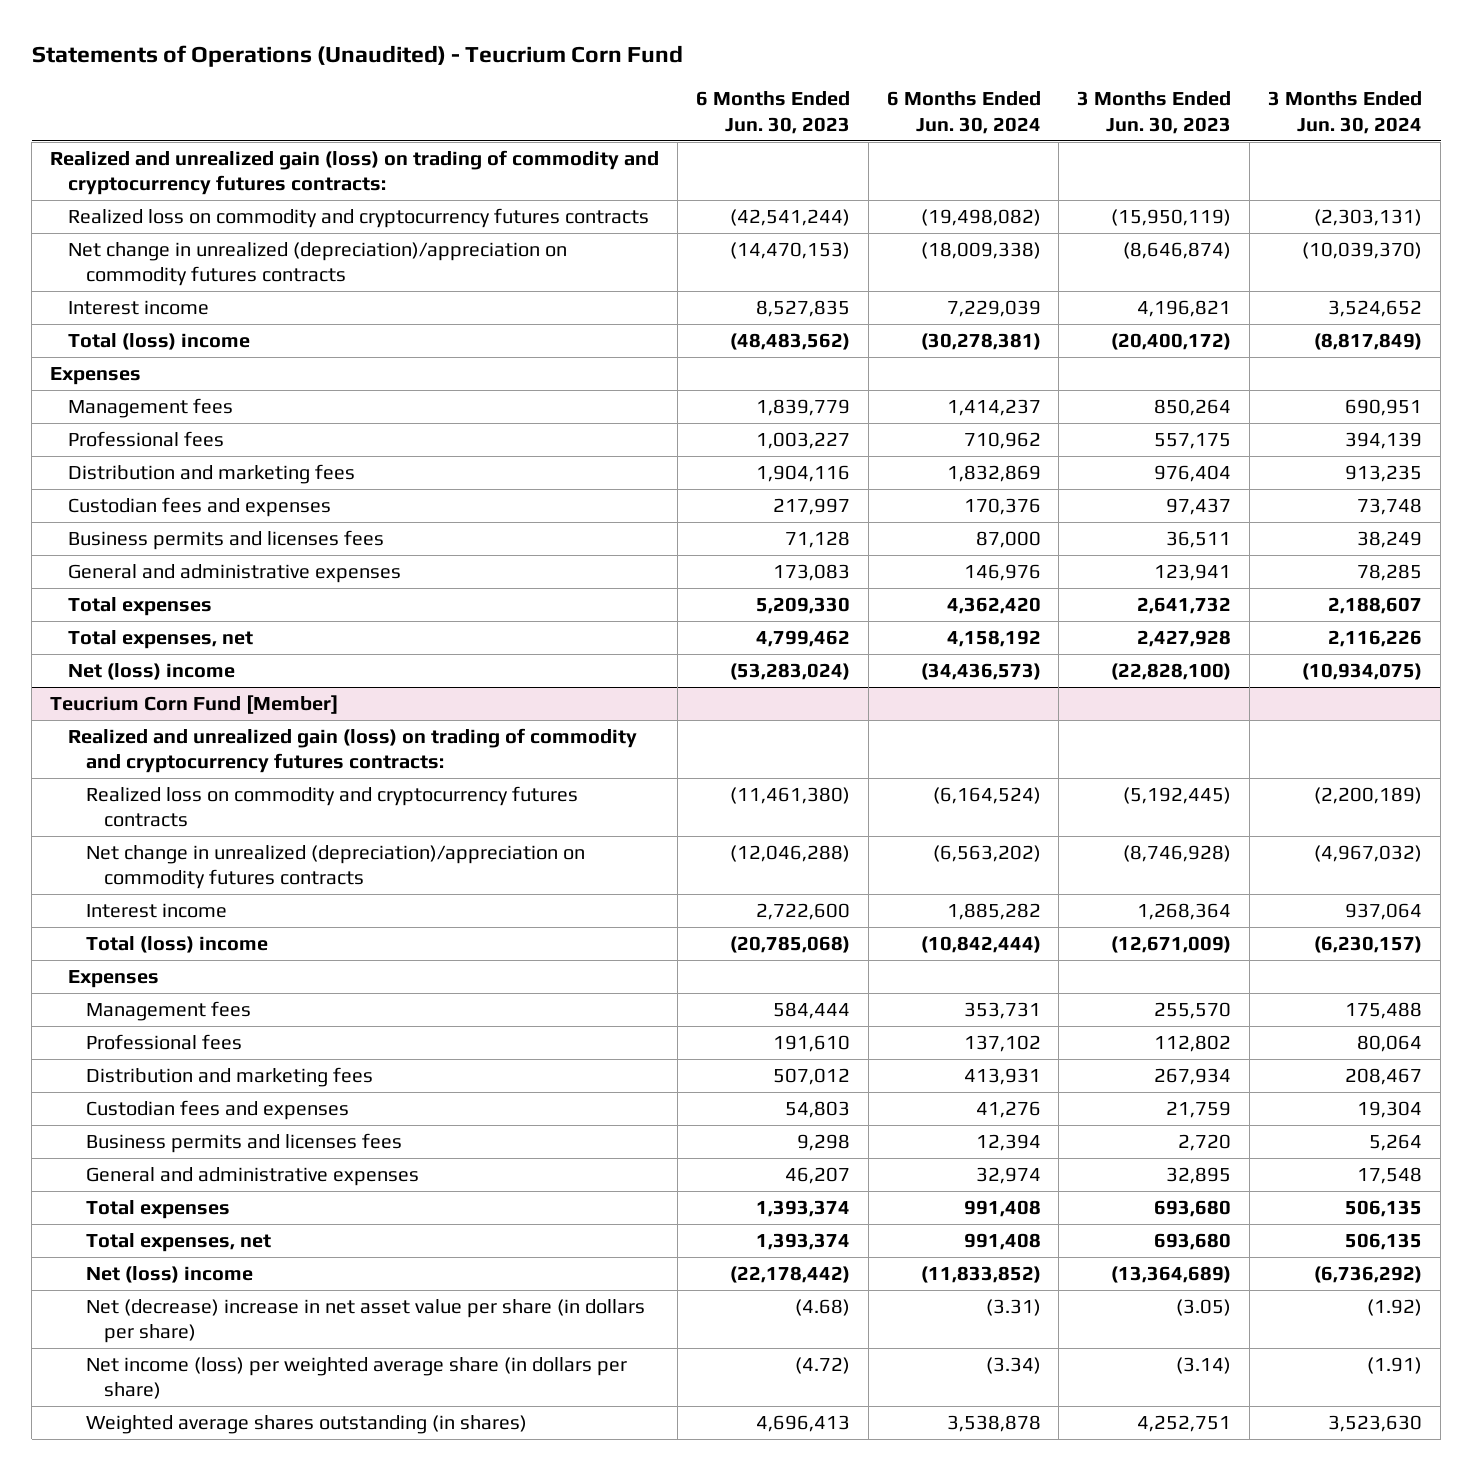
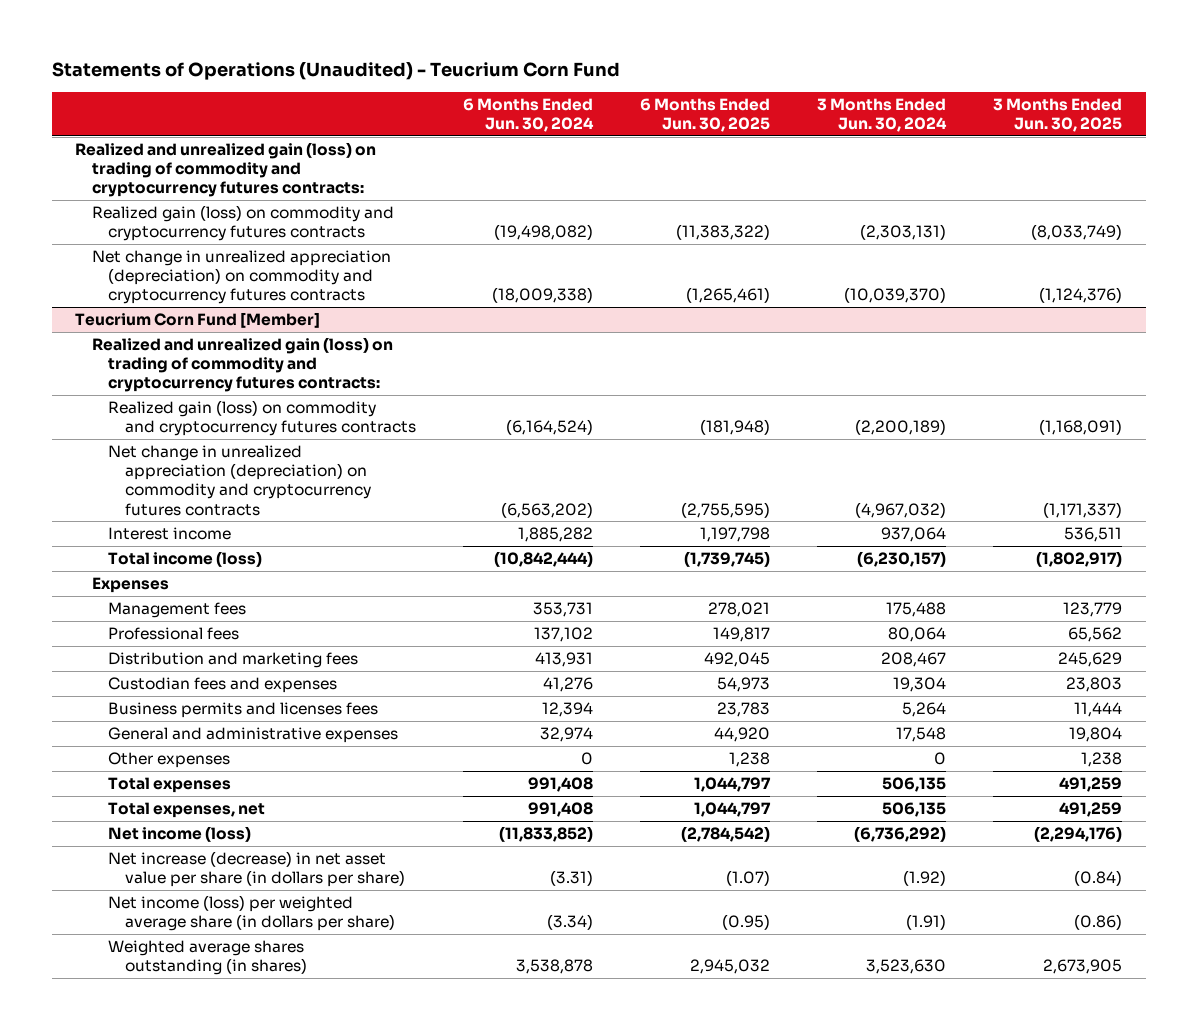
[695,91,850,134] 6 Months Ended Jun. 30, 2023 -> none
[1077,91,1232,134] 3 Months Ended Jun. 30, 2023 -> none
none -> [639,97,770,132] 6 Months Ended Jun. 30, 2025
none -> [993,97,1123,132] 3 Months Ended Jun. 30, 2025
[67,300,209,316] Interest income -> none
[67,333,250,351] Total (loss) income -> none
[49,367,141,386] Expenses -> none
[67,398,233,419] Management fees -> none
[67,431,224,448] Professional fees -> none
[67,464,355,485] Distribution and marketing fees -> none
[67,497,331,518] Custodian fees and expenses -> none
[67,530,384,551] Business permits and licenses fees -> none
[67,564,401,584] General and administrative expenses -> none
[67,597,212,617] Total expenses -> none
[67,630,253,650] Total expenses, net -> none
[67,663,235,681] Net (loss) income -> none
[67,208,649,229] Realized loss on commodity and cryptocurrency futures contracts -> [91,205,394,242] Realized gain (loss) on commodity and cryptocurrency futures contracts
[67,242,567,287] Net change in unrealized (depreciation)/appreciation on commodity futures contracts -> [91,250,391,305] Net change in unrealized appreciation (depreciation) on commodity and cryptocurrency futures contracts
[85,786,578,828] Realized loss on commodity and cryptocurrency futures contracts -> [108,400,416,437] Realized gain (loss) on commodity and cryptocurrency futures contracts
[85,845,585,890] Net change in unrealized (depreciation)/appreciation on commodity futures contracts -> [108,445,371,516] Net change in unrealized appreciation (depreciation) on commodity and cryptocurrency futures contracts
[85,936,268,954] Total (loss) income -> [108,551,263,568] Total income (loss)
none -> [108,752,231,769] Other expenses
[85,1266,253,1284] Net (loss) income -> [108,826,252,843] Net income (loss)
[85,1299,645,1344] Net (decrease) increase in net asset value per share (in dollars per share) -> [108,851,405,888] Net increase (decrease) in net asset value per share (in dollars per share)

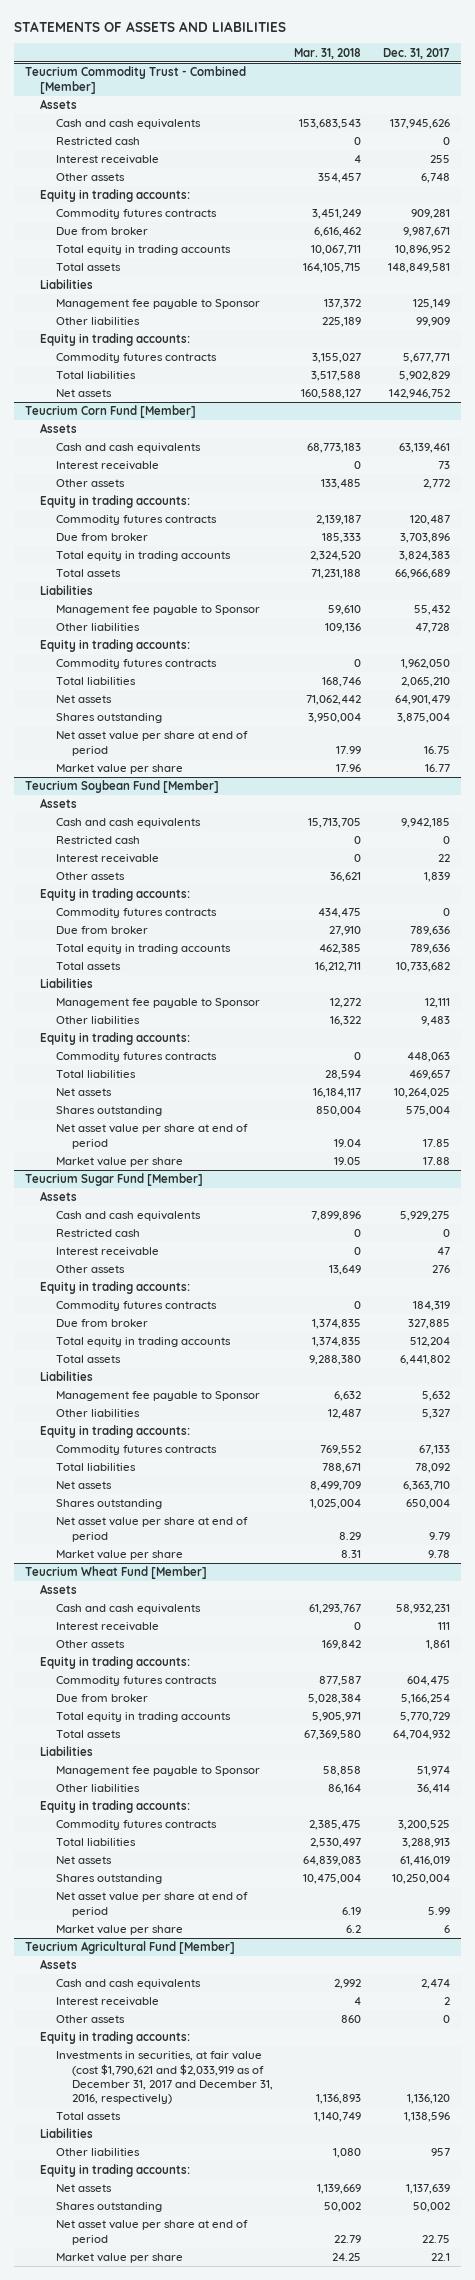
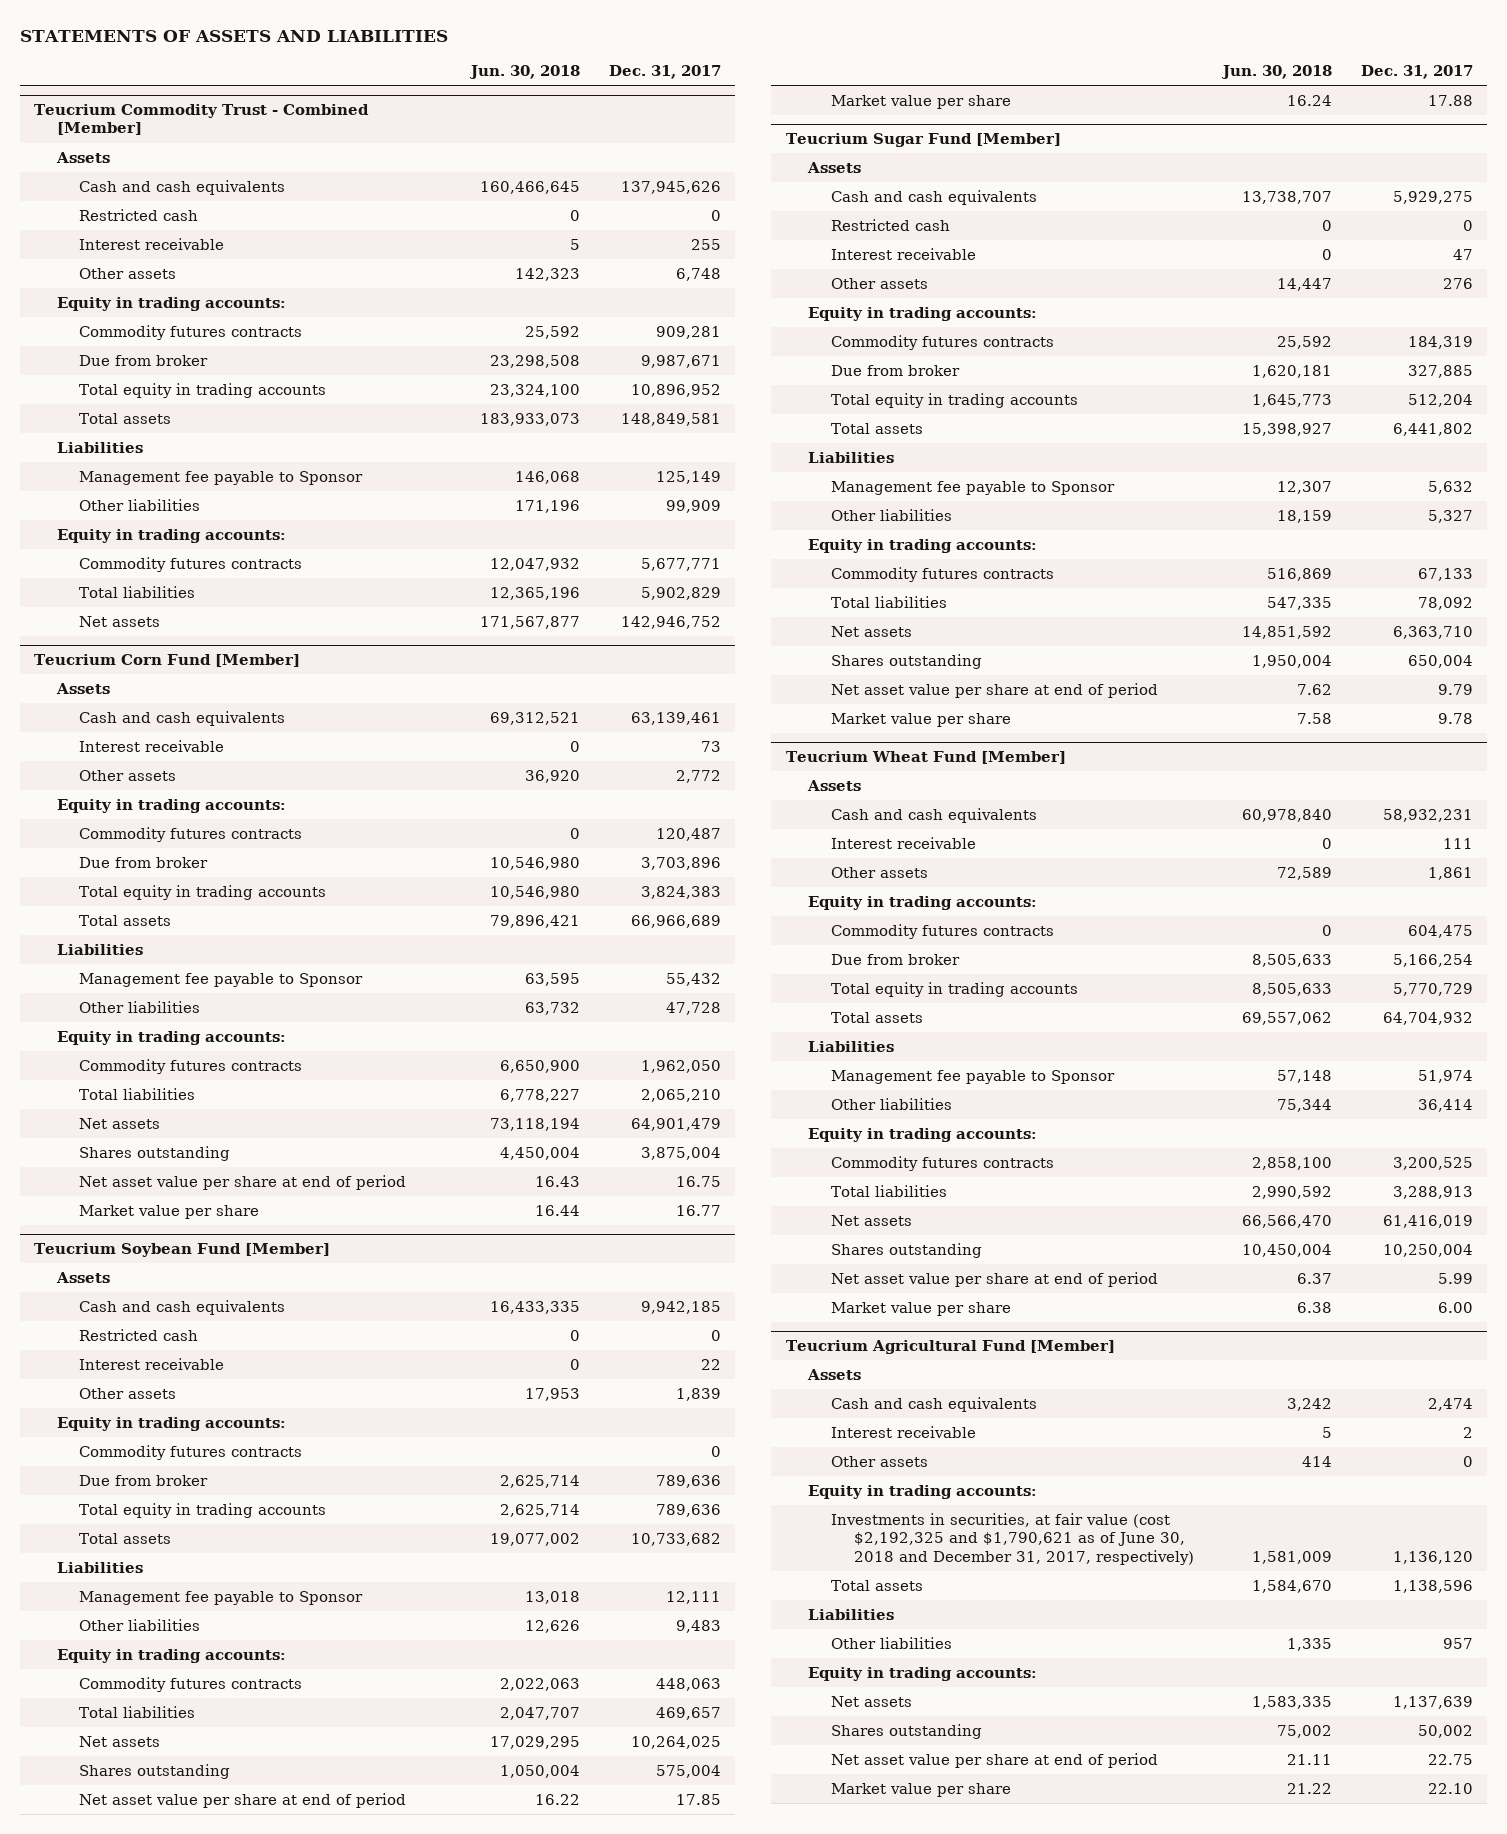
[294,47,362,59] Mar. 31, 2018 -> none
none -> [468,65,580,80] Jun. 30, 2018
[444,1925,451,1934] 6 -> [1437,1301,1473,1313] 6.00
[56,2051,273,2105] Investments in securities, at fair value (cost $1,790,621 and $2,033,919 as of December 31, 2017 and December 31, 2016, respectively) -> [831,1512,1194,1565] Investments in securities, at fair value (cost $2,192,325 and $1,790,621 as of June 30, 2018 and December 31, 2017, respectively)
[431,2253,451,2262] 22.1 -> [1427,1782,1473,1794] 22.10

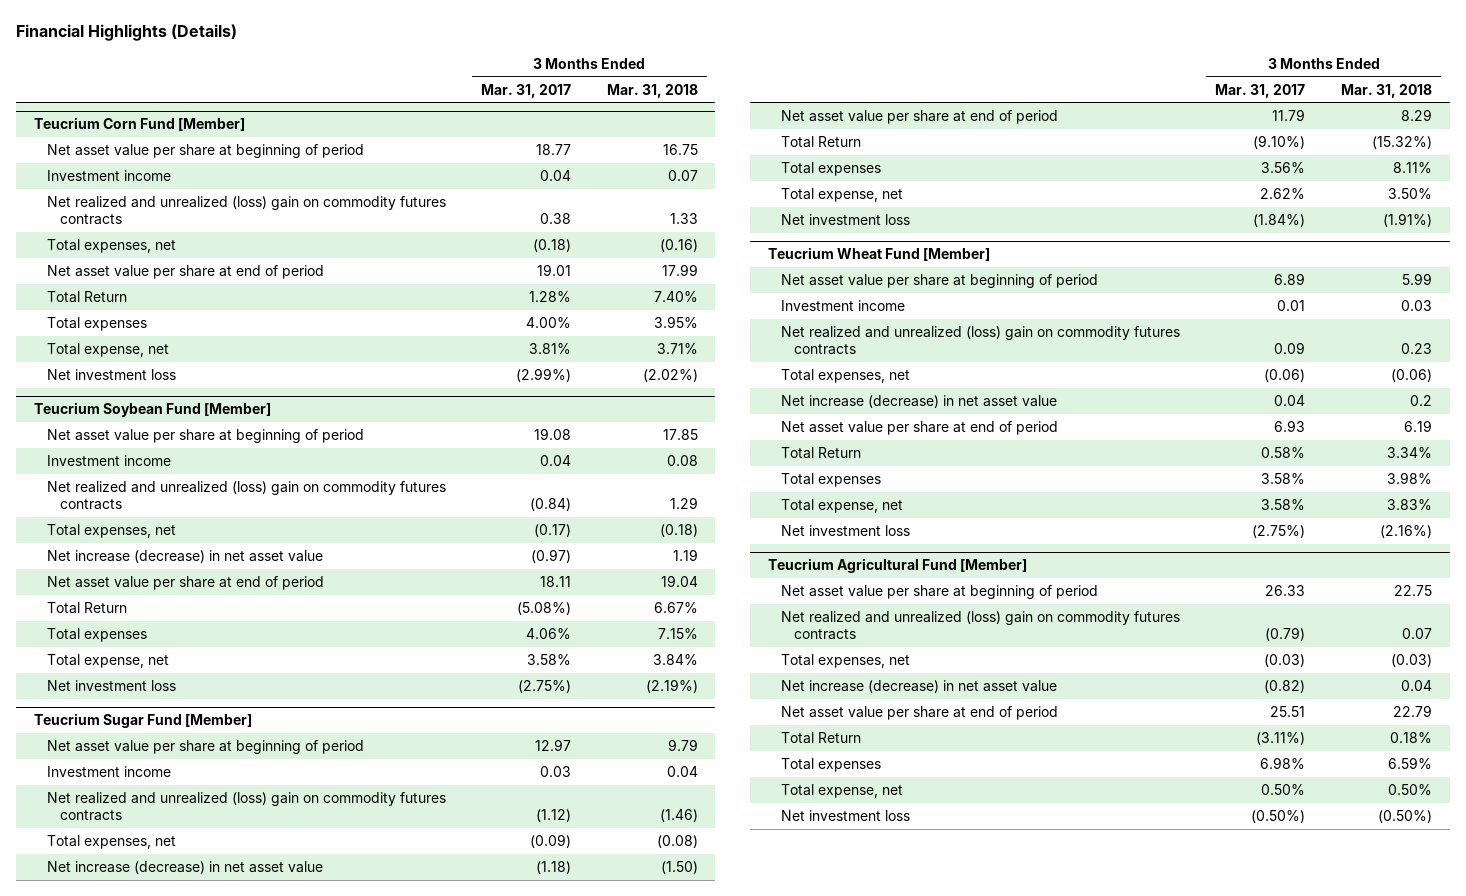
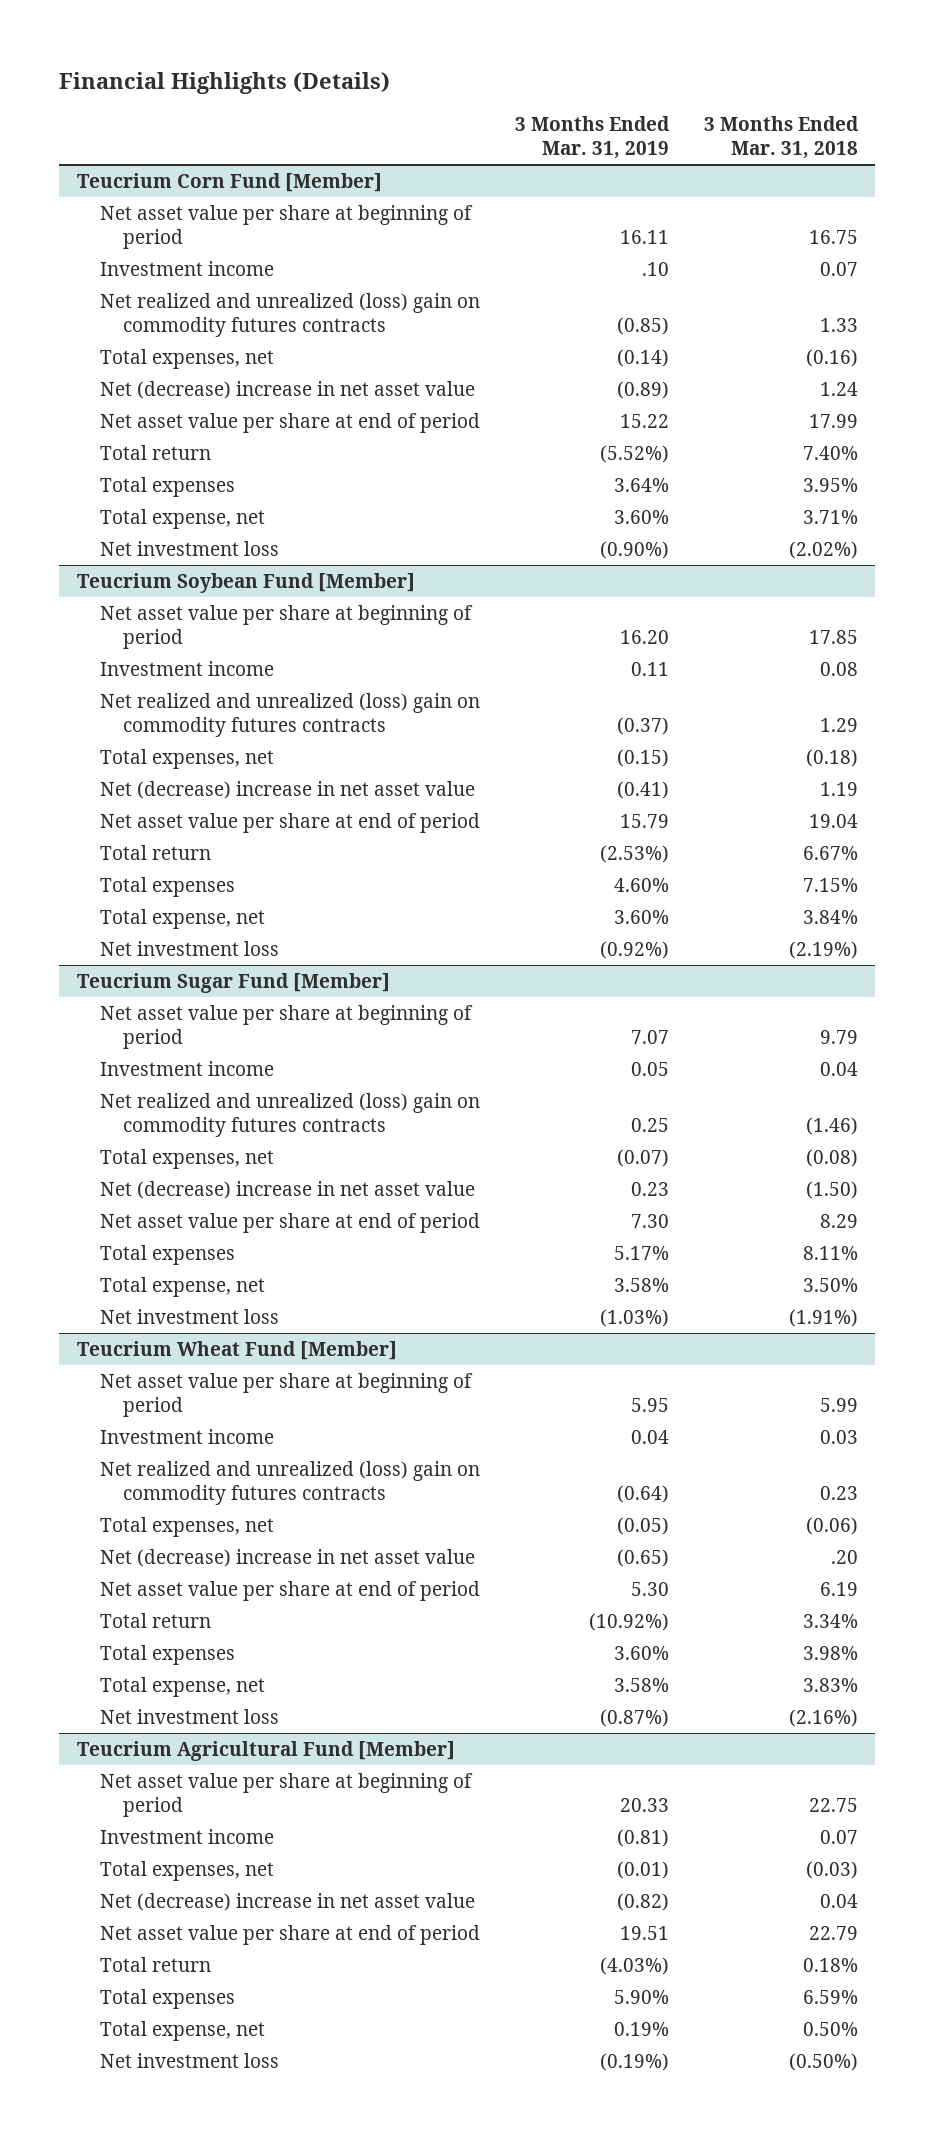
[481,83,572,98] Mar. 31, 2017 -> none
none -> [514,115,670,160] 3 Months Ended Mar. 31, 2019
none -> [99,380,475,399] Net (decrease) increase in net asset value
[46,290,127,303] Total Return -> [99,444,211,460] Total return
[46,549,323,563] Net increase (decrease) in net asset value -> [99,780,475,799] Net (decrease) increase in net asset value
[46,601,127,614] Total Return -> [99,844,211,860] Total return
[46,860,323,874] Net increase (decrease) in net asset value -> [99,1180,475,1199] Net (decrease) increase in net asset value
[780,135,861,148] Total Return -> none
[780,394,1057,408] Net increase (decrease) in net asset value -> [99,1548,475,1567] Net (decrease) increase in net asset value
[1409,394,1432,406] 0.2 -> [830,1549,858,1564] .20
[780,446,861,459] Total Return -> [99,1612,211,1628] Total return
[780,610,1180,641] Net realized and unrealized (loss) gain on commodity futures contracts -> none
none -> [99,1828,274,1844] Investment income
[780,679,1057,693] Net increase (decrease) in net asset value -> [99,1892,475,1911] Net (decrease) increase in net asset value
[780,731,861,744] Total Return -> [99,1956,211,1972] Total return

